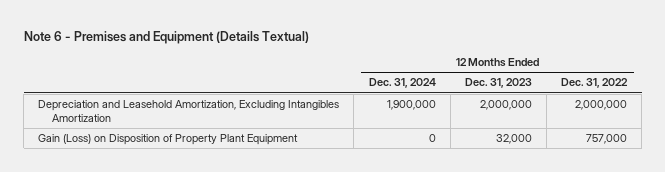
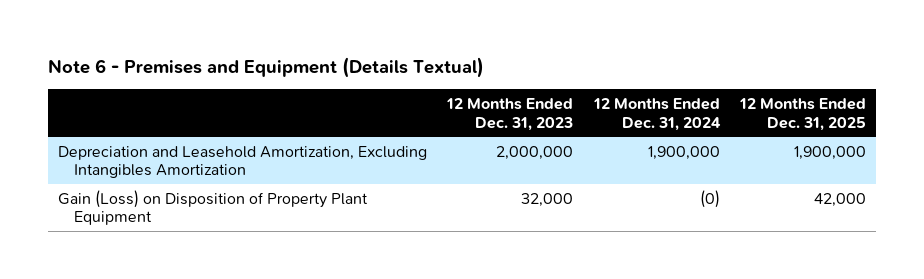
[560,78,628,89] Dec. 31, 2022 -> none
none -> [738,97,866,131] 12 Months Ended Dec. 31, 2025
[428,134,436,143] 0 -> [699,189,720,208] (0)

